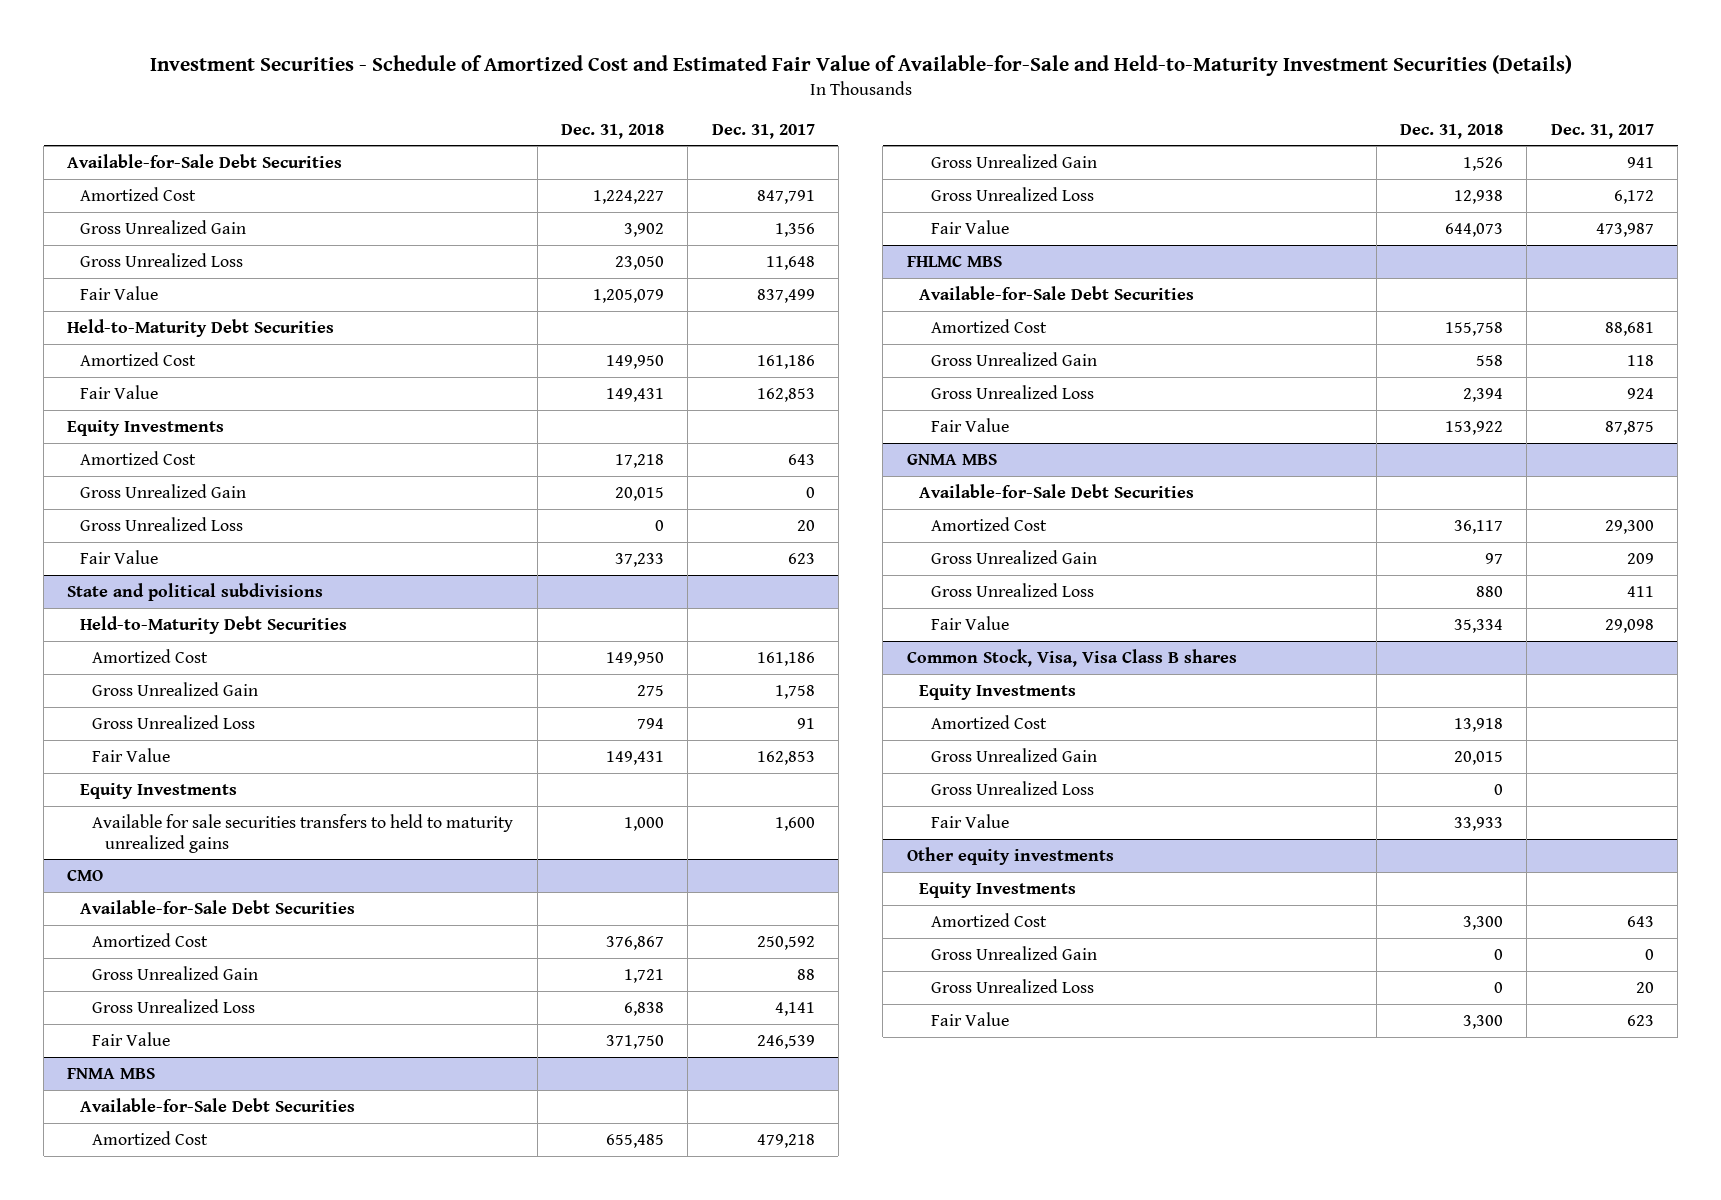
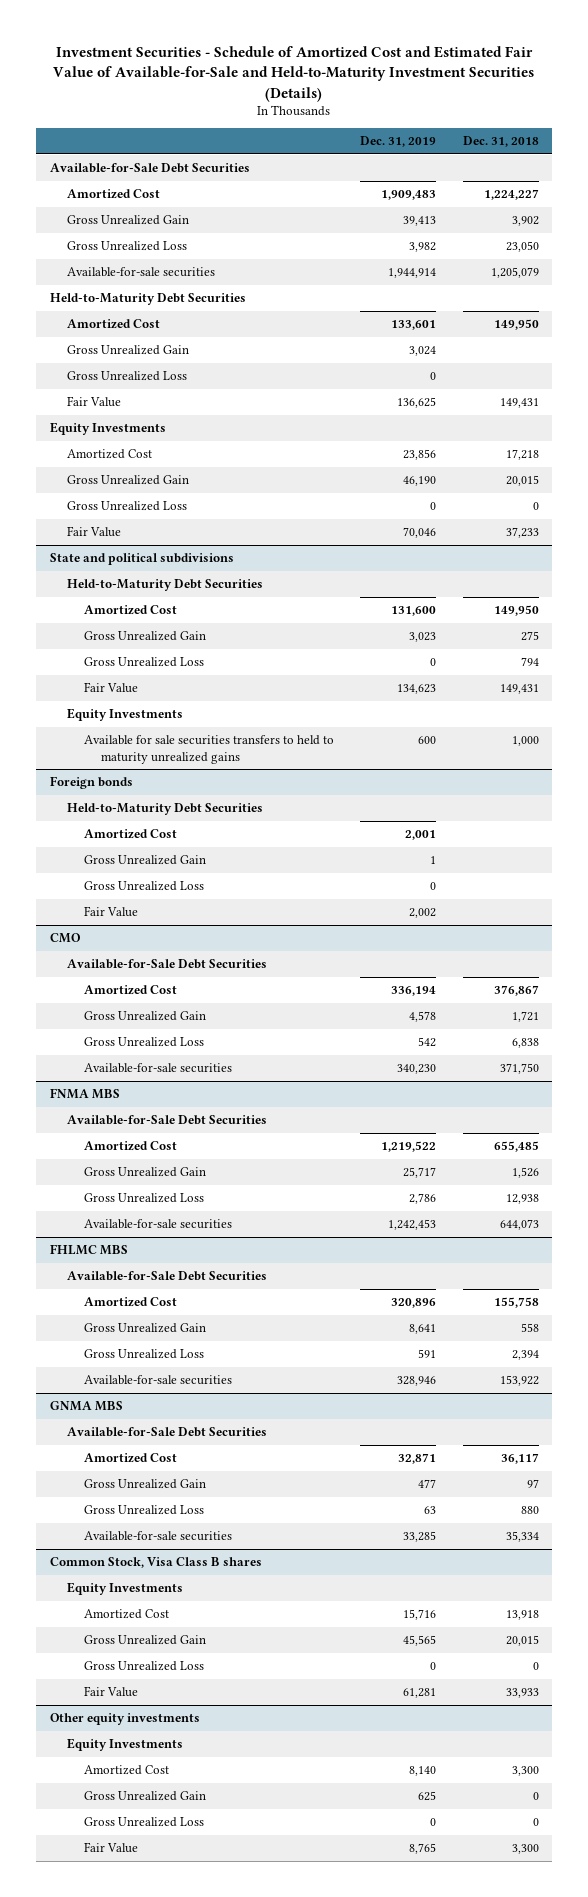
[711,123,815,139] Dec. 31, 2017 -> none
none -> [360,136,437,148] Dec. 31, 2019
[79,285,158,300] Fair Value -> [66,267,215,278] Available-for-sale securities
none -> [66,345,189,356] Gross Unrealized Gain
none -> [66,371,187,382] Gross Unrealized Loss
none -> [49,776,133,790] Foreign bonds
none -> [66,803,263,816] Held-to-Maturity Debt Securities
none -> [83,829,177,840] Amortized Cost
none -> [83,855,206,866] Gross Unrealized Gain
none -> [83,881,204,892] Gross Unrealized Loss
none -> [83,906,138,918] Fair Value
[92,1031,171,1046] Fair Value -> [83,1063,232,1074] Available-for-sale securities
[931,219,1010,234] Fair Value -> [83,1219,232,1230] Available-for-sale securities
[931,417,1010,432] Fair Value -> [83,1375,232,1386] Available-for-sale securities
[931,615,1010,630] Fair Value -> [83,1531,232,1542] Available-for-sale securities
[906,648,1237,667] Common Stock, Visa, Visa Class B shares -> [49,1557,262,1569] Common Stock, Visa Class B shares

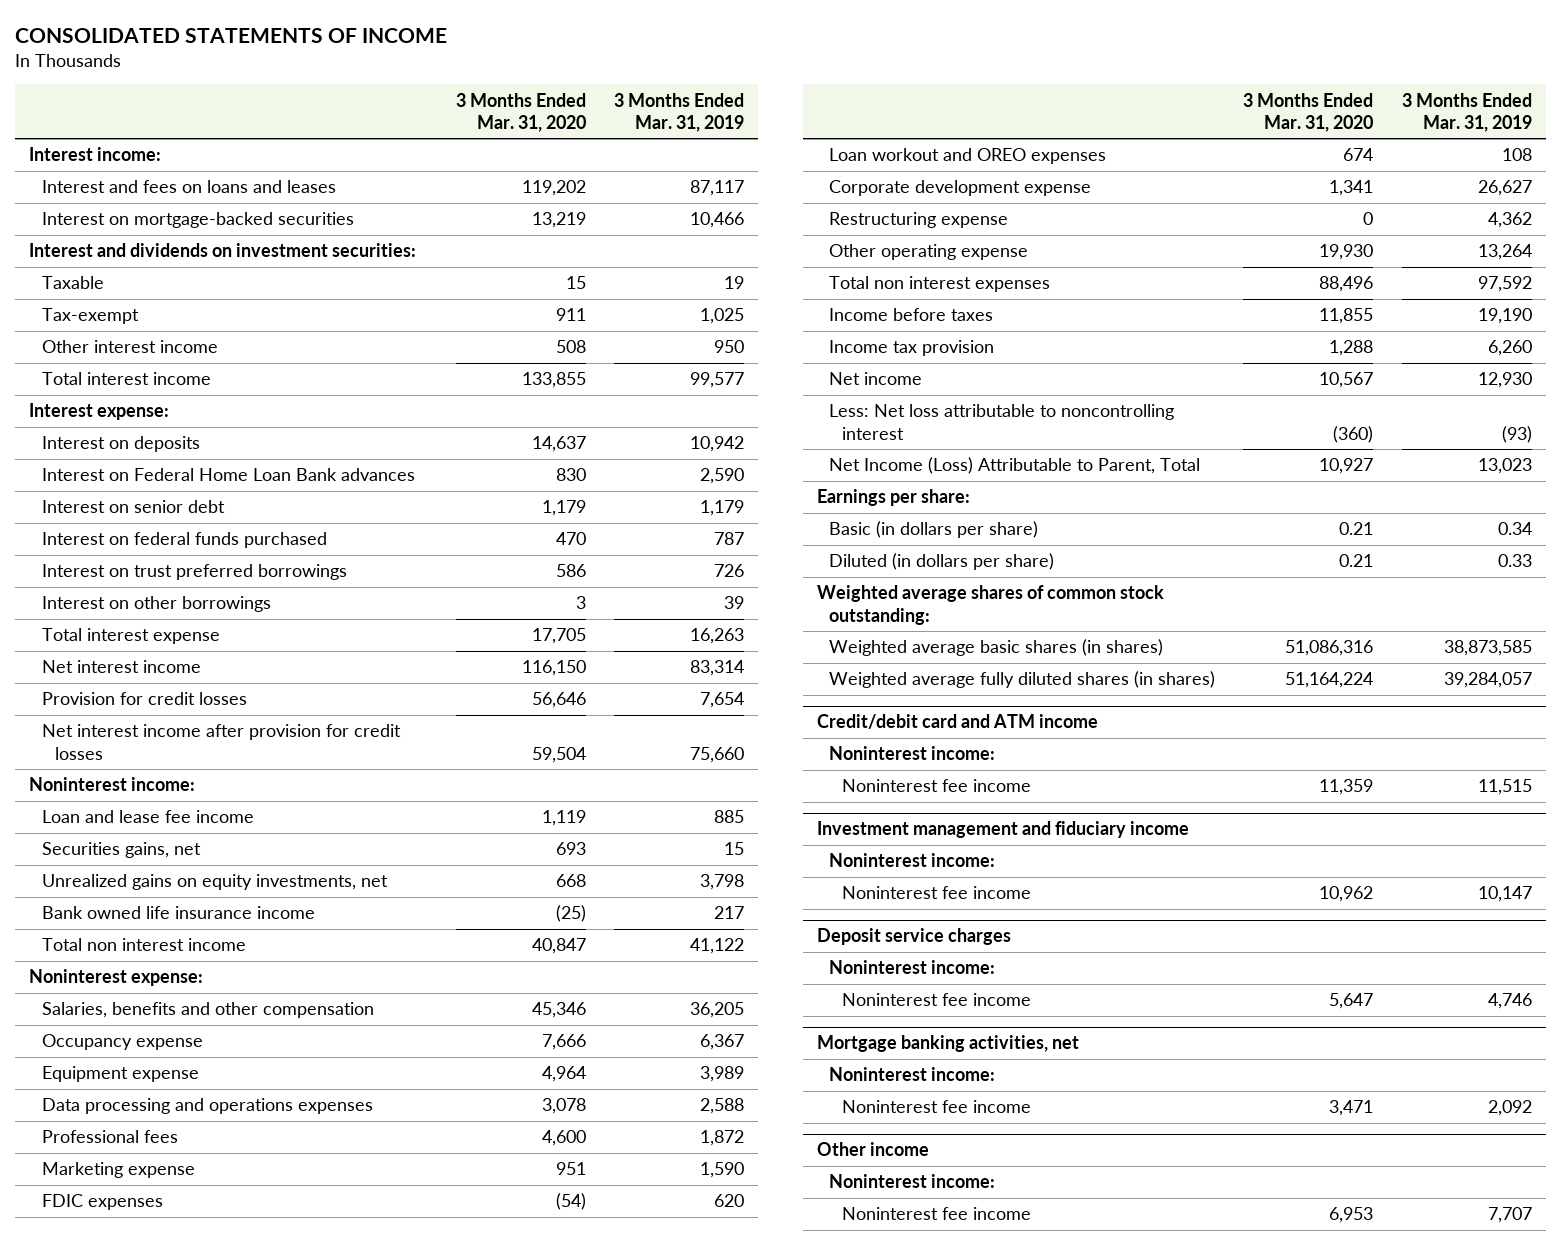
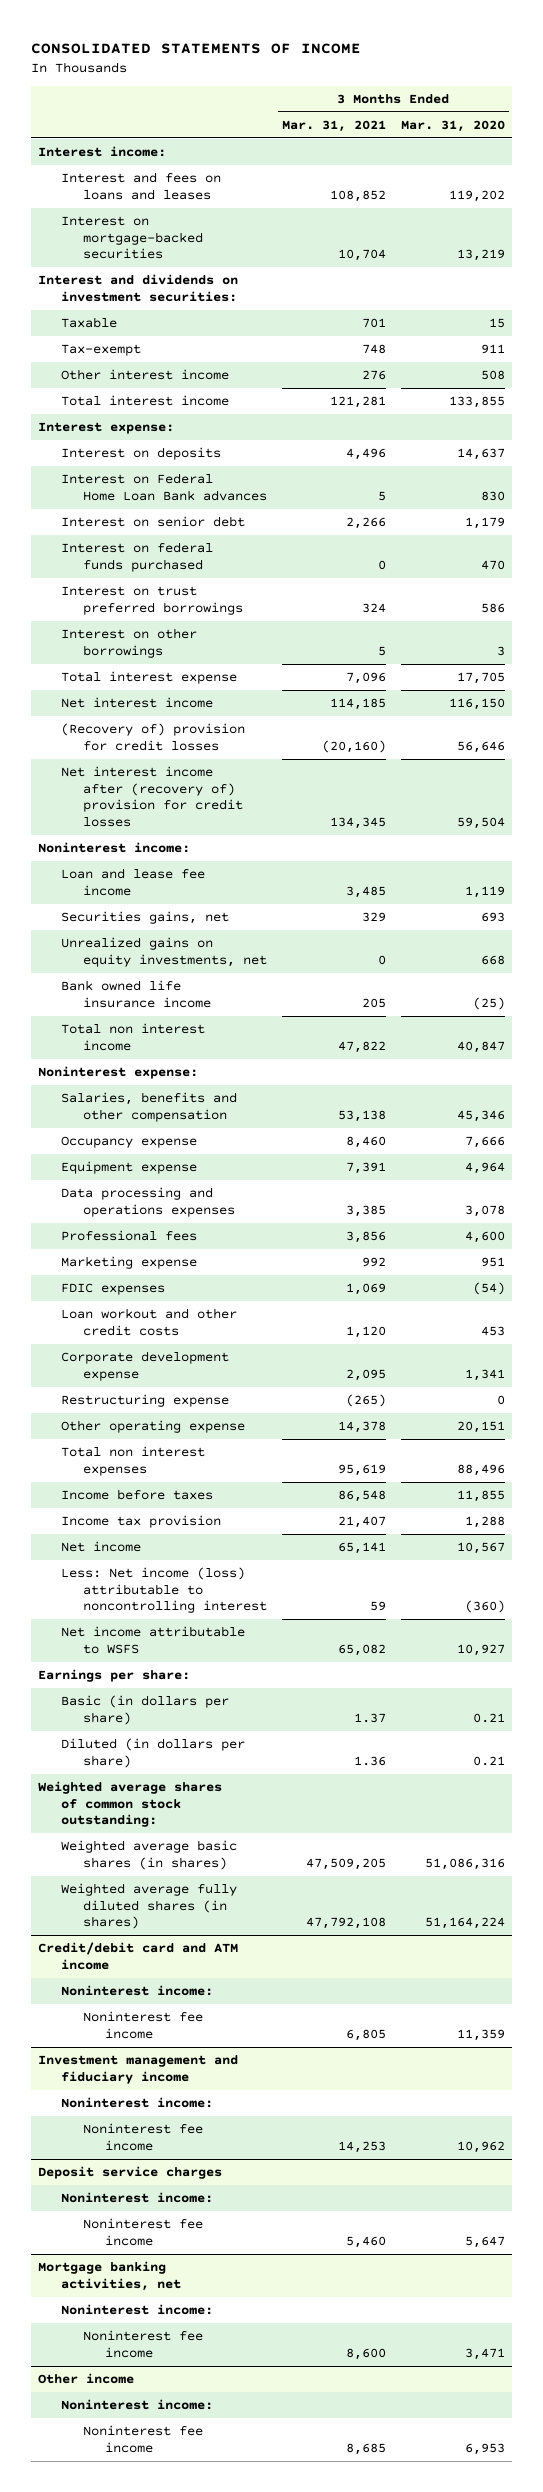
[614,92,745,132] 3 Months Ended Mar. 31, 2019 -> none
none -> [281,120,386,133] Mar. 31, 2021
[42,692,248,706] Provision for credit losses -> [60,723,245,751] (Recovery of) provision for credit losses
[42,724,402,760] Net interest income after provision for credit losses -> [60,766,243,828] Net interest income after (recovery of) provision for credit losses
[829,148,1107,165] Loan workout and OREO expenses -> [60,1308,237,1336] Loan workout and other credit costs
[1343,148,1374,162] 674 -> [480,1325,505,1336] 453
[1319,244,1374,261] 19,930 -> [456,1421,505,1434] 20,151
[829,404,1175,440] Less: Net loss attributable to noncontrolling interest -> [60,1567,267,1614] Less: Net income (loss) attributable to noncontrolling interest
[829,457,1201,475] Net Income (Loss) Attributable to Parent, Total -> [60,1626,245,1654] Net income attributable to WSFS

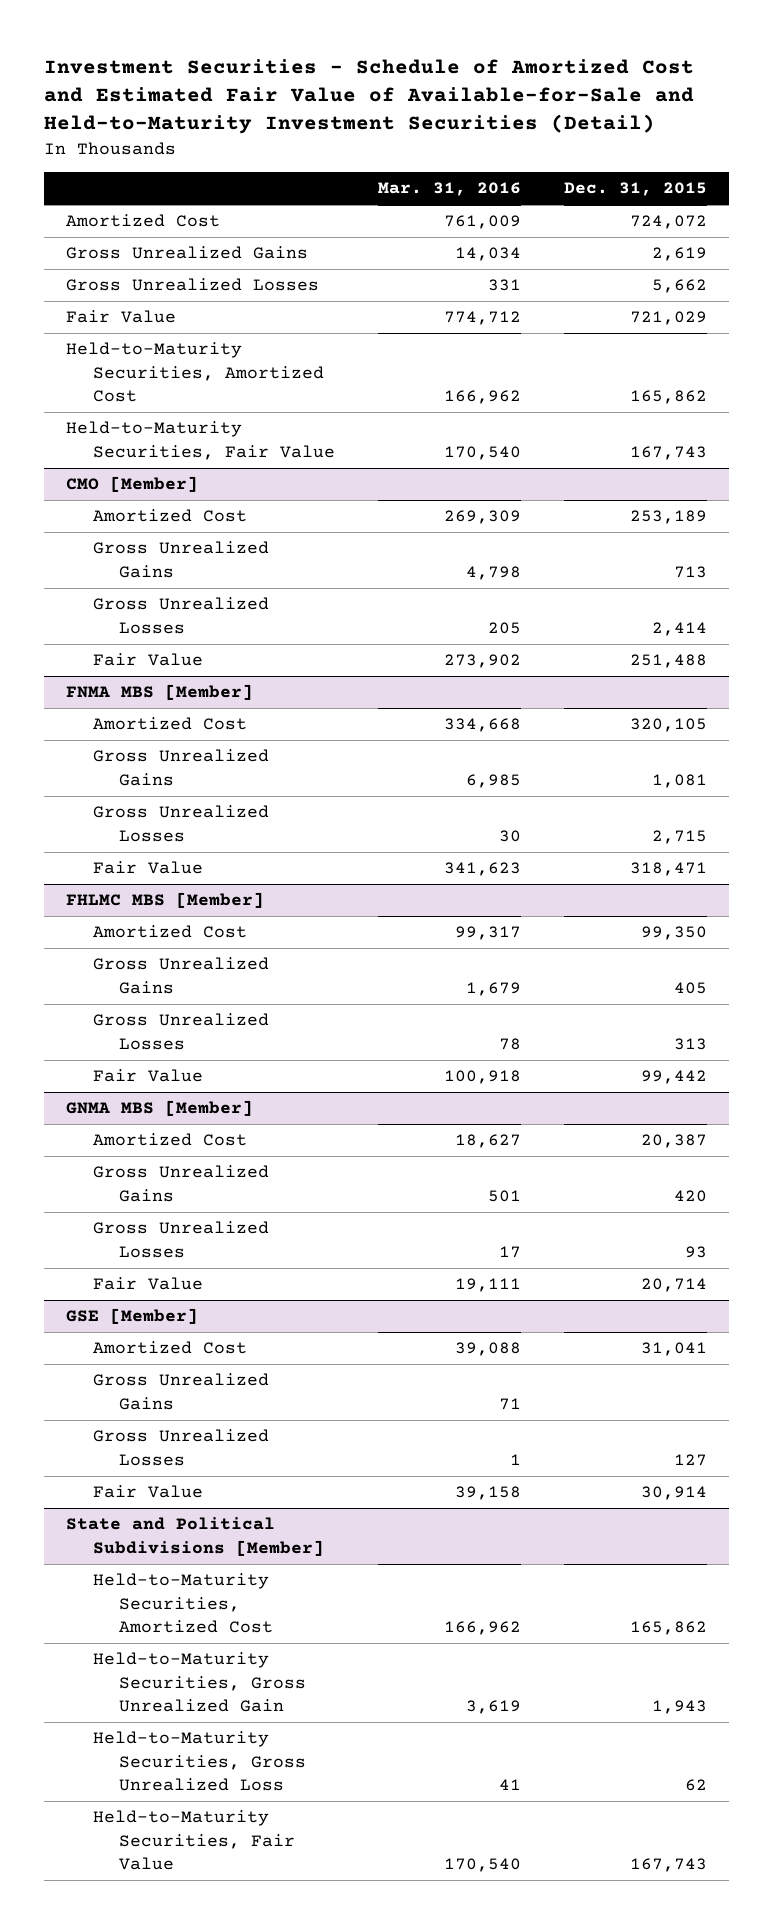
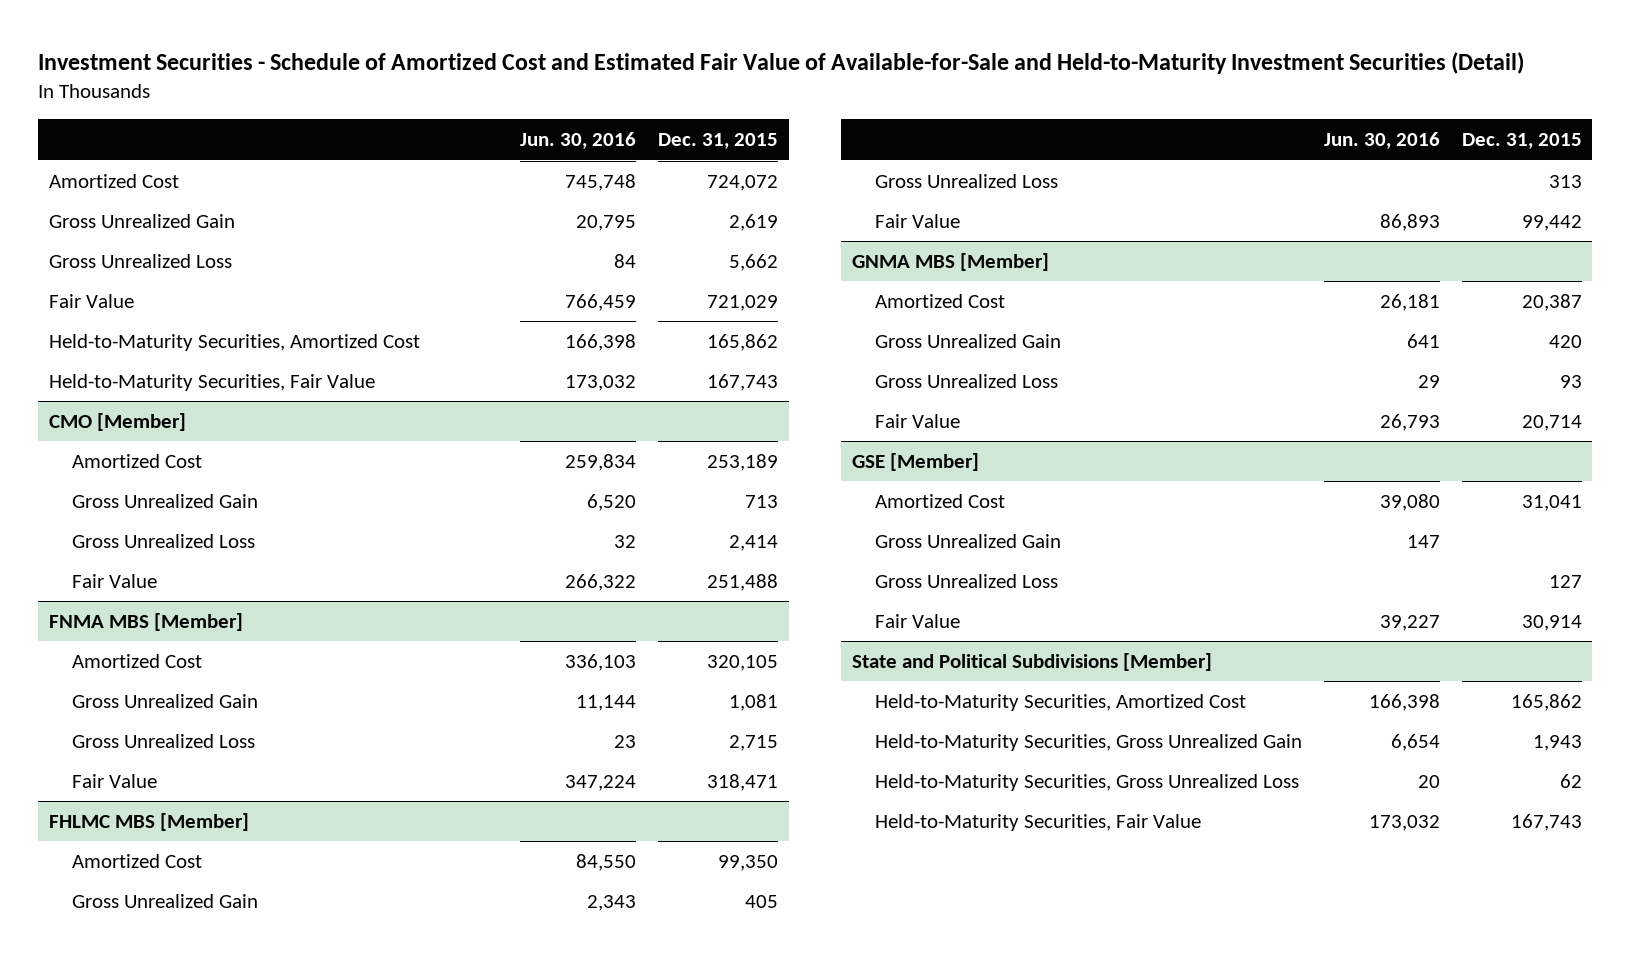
[377,182,521,197] Mar. 31, 2016 -> none
none -> [520,132,637,150] Jun. 30, 2016
[66,246,309,260] Gross Unrealized Gains -> [48,214,235,229] Gross Unrealized Gain
[66,278,320,292] Gross Unrealized Losses -> [48,254,232,269] Gross Unrealized Loss
[92,541,269,578] Gross Unrealized Gains -> [71,494,258,509] Gross Unrealized Gain
[92,597,269,634] Gross Unrealized Losses -> [71,534,255,549] Gross Unrealized Loss
[92,749,269,786] Gross Unrealized Gains -> [71,694,258,709] Gross Unrealized Gain
[92,805,269,842] Gross Unrealized Losses -> [71,734,255,749] Gross Unrealized Loss
[92,957,269,994] Gross Unrealized Gains -> [71,894,258,909] Gross Unrealized Gain
[92,1013,269,1050] Gross Unrealized Losses -> [875,174,1059,189] Gross Unrealized Loss
[92,1165,269,1202] Gross Unrealized Gains -> [875,334,1062,349] Gross Unrealized Gain
[92,1221,269,1258] Gross Unrealized Losses -> [875,374,1059,389] Gross Unrealized Loss
[92,1373,269,1410] Gross Unrealized Gains -> [875,534,1062,549] Gross Unrealized Gain
[92,1429,269,1466] Gross Unrealized Losses -> [875,574,1059,589] Gross Unrealized Loss

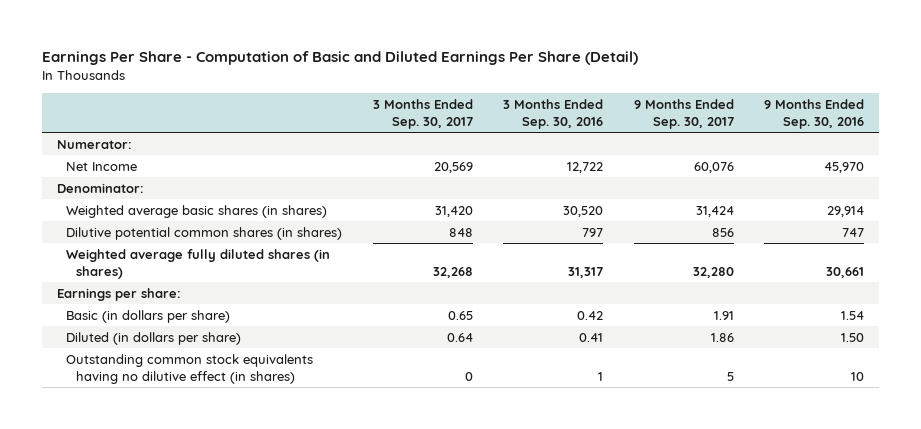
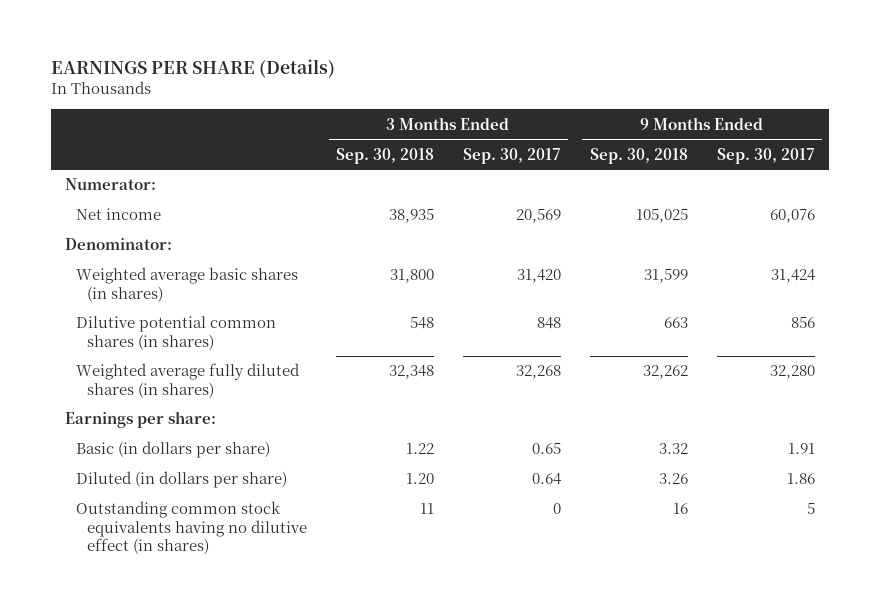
[42,51,639,66] Earnings Per Share - Computation of Basic and Diluted Earnings Per Share (Detail) -> [50,58,335,78] EARNINGS PER SHARE (Details)
[503,99,604,129] 3 Months Ended Sep. 30, 2016 -> none
[764,99,865,129] 9 Months Ended Sep. 30, 2016 -> none
none -> [335,147,434,164] Sep. 30, 2018
none -> [589,147,688,164] Sep. 30, 2018
[66,161,138,171] Net Income -> [75,208,161,221] Net income

